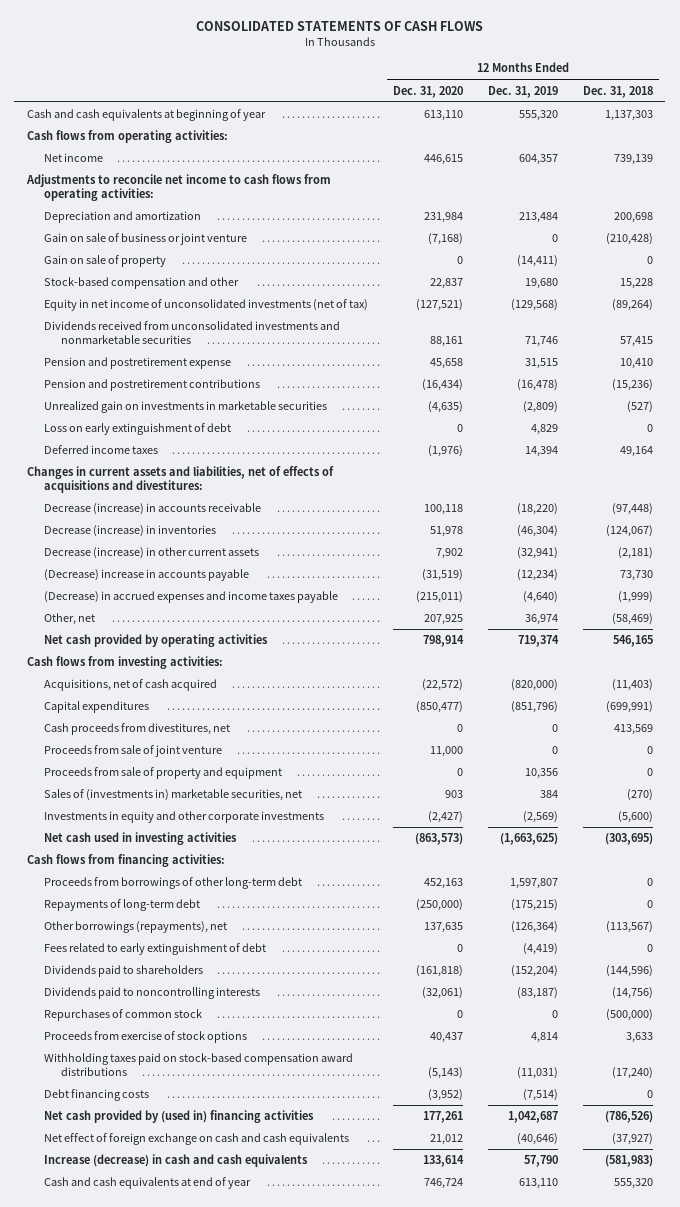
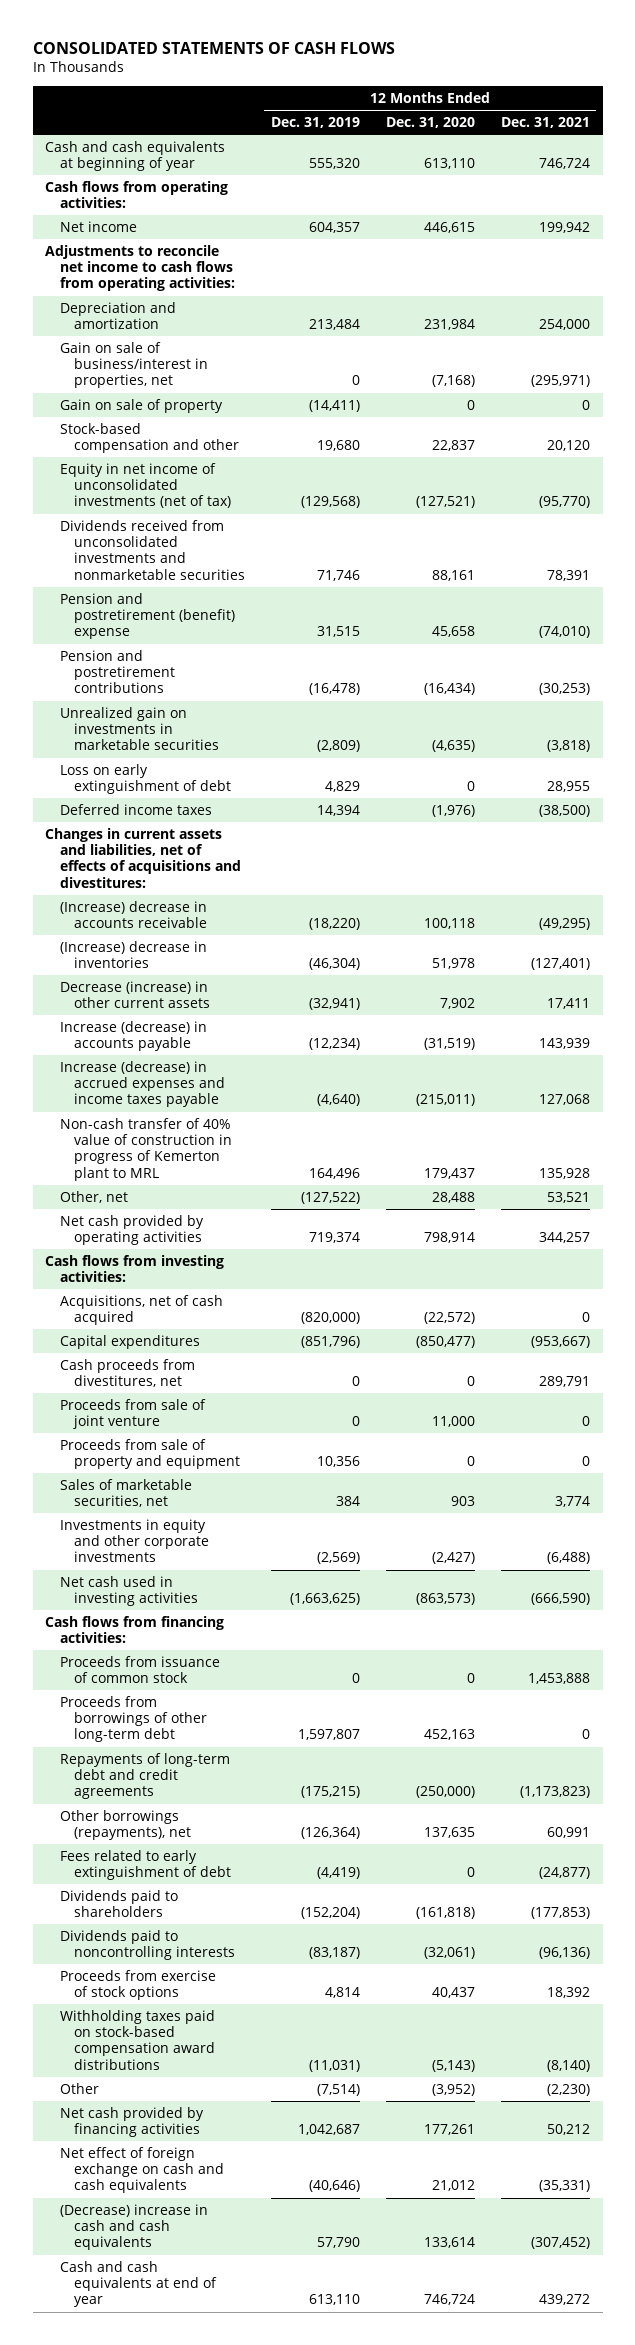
[582,85,653,98] Dec. 31, 2018 -> none
none -> [500,116,590,128] Dec. 31, 2021
[43,233,247,246] Gain on sale of business or joint venture -> [59,341,209,389] Gain on sale of business/interest in properties, net
[43,357,231,370] Pension and postretirement expense -> [59,592,236,640] Pension and postretirement (benefit) expense
[43,503,261,516] Decrease (increase) in accounts receivable -> [59,900,208,929] (Increase) decrease in accounts receivable
[43,525,216,538] Decrease (increase) in inventories -> [59,940,207,969] (Increase) decrease in inventories
[43,569,249,582] (Decrease) increase in accounts payable -> [59,1020,207,1052] Increase (decrease) in accounts payable
[43,591,338,604] (Decrease) in accrued expenses and income taxes payable -> [59,1060,226,1108] Increase (decrease) in accrued expenses and income taxes payable
none -> [59,1117,233,1181] Non-cash transfer of 40% value of construction in progress of Kemerton plant to MRL
[423,614,463,626] 207,925 -> [431,1191,475,1203] 28,488
[524,614,558,626] 36,974 -> [300,1191,360,1204] (127,522)
[43,789,302,802] Sales of (investments in) marketable securities, net -> [59,1478,192,1508] Sales of marketable securities, net
none -> [59,1655,220,1684] Proceeds from issuance of common stock
[43,899,200,912] Repayments of long-term debt -> [59,1752,230,1800] Repayments of long-term debt and credit agreements
[43,1009,202,1022] Repurchases of common stock -> none
[43,1089,149,1102] Debt financing costs -> [59,2082,99,2094] Other
[43,1110,314,1124] Net cash provided by (used in) financing activities -> [59,2106,204,2138] Net cash provided by financing activities
[43,1154,308,1168] Increase (decrease) in cash and cash equivalents -> [59,2203,208,2251] (Decrease) increase in cash and cash equivalents

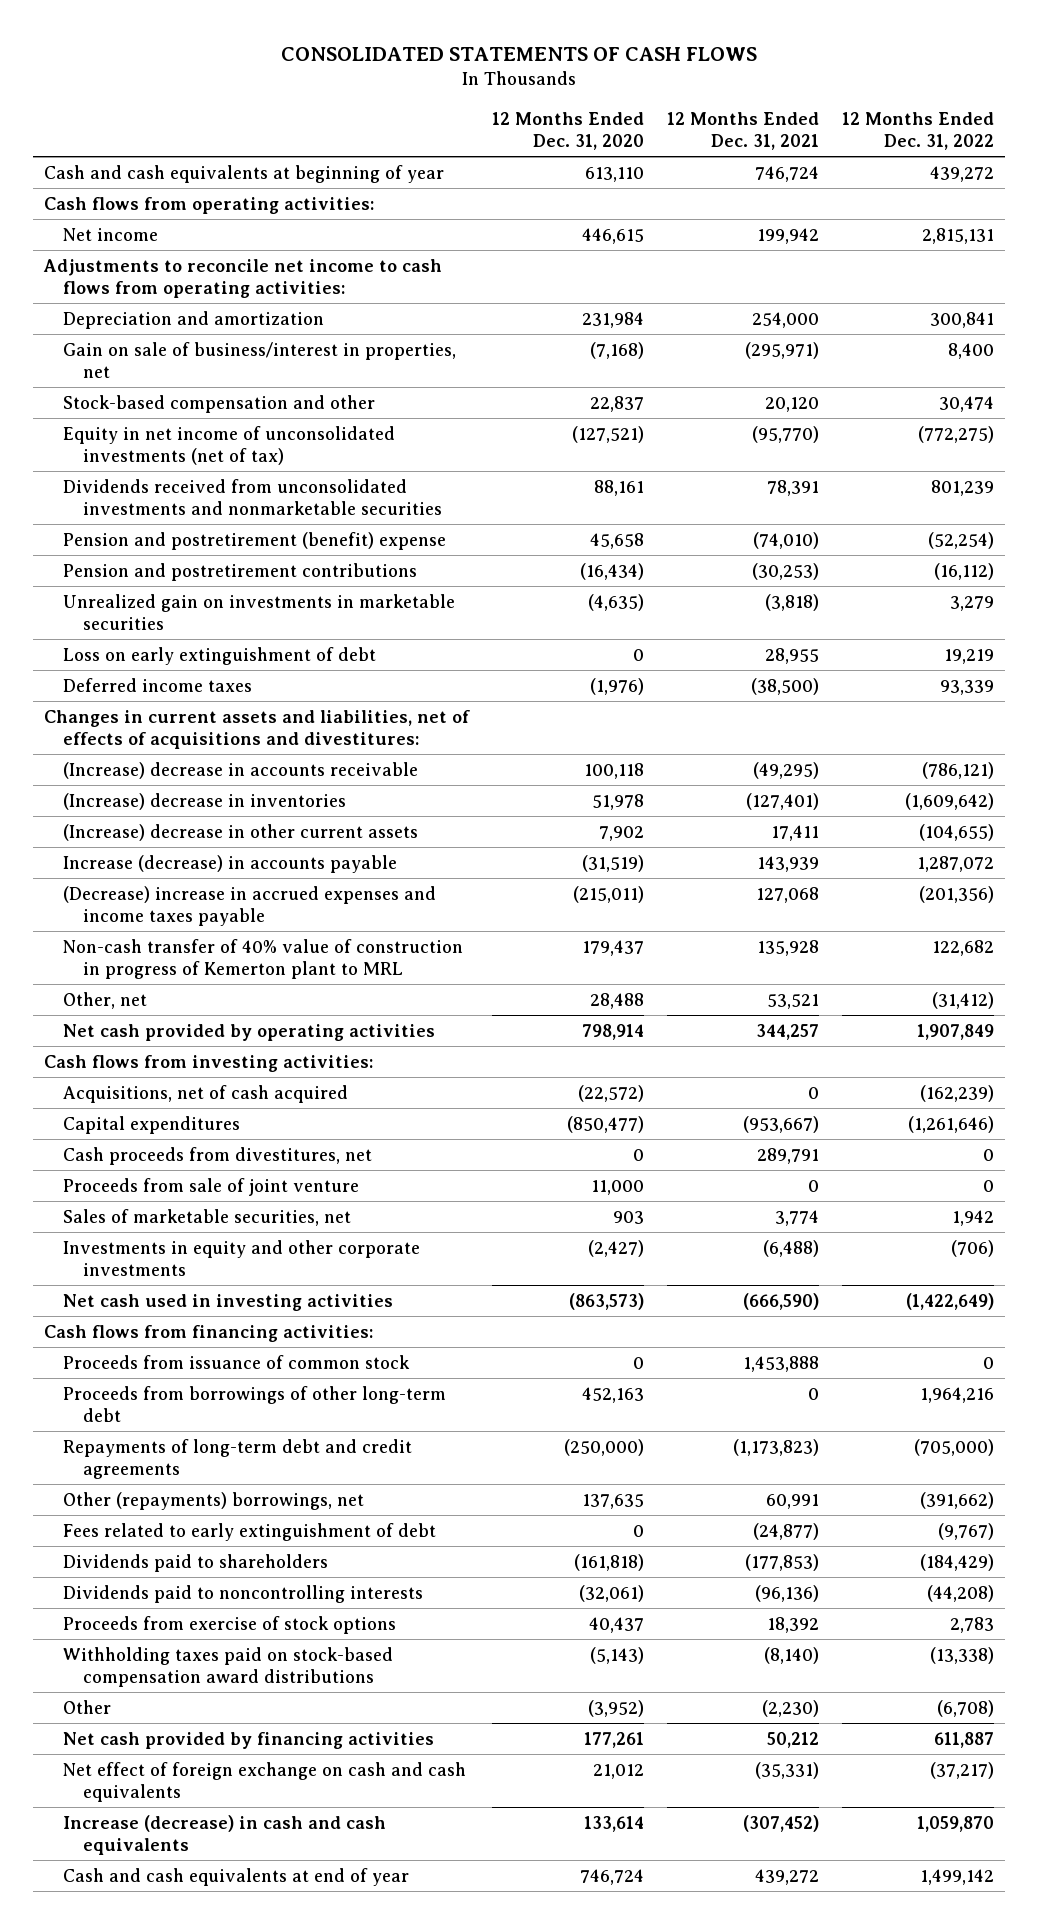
[270,116,360,128] Dec. 31, 2019 -> none
none -> [841,111,994,150] 12 Months Ended Dec. 31, 2022
[59,398,223,413] Gain on sale of property -> none
[59,980,211,1009] Decrease (increase) in other current assets -> [63,823,419,841] (Increase) decrease in other current assets
[59,1060,226,1108] Increase (decrease) in accrued expenses and income taxes payable -> [63,885,437,926] (Decrease) increase in accrued expenses and income taxes payable
[59,1438,241,1470] Proceeds from sale of property and equipment -> none
[59,1809,192,1841] Other borrowings (repayments), net -> [63,1491,365,1510] Other (repayments) borrowings, net
[59,2203,208,2251] (Decrease) increase in cash and cash equivalents -> [63,1814,387,1855] Increase (decrease) in cash and cash equivalents

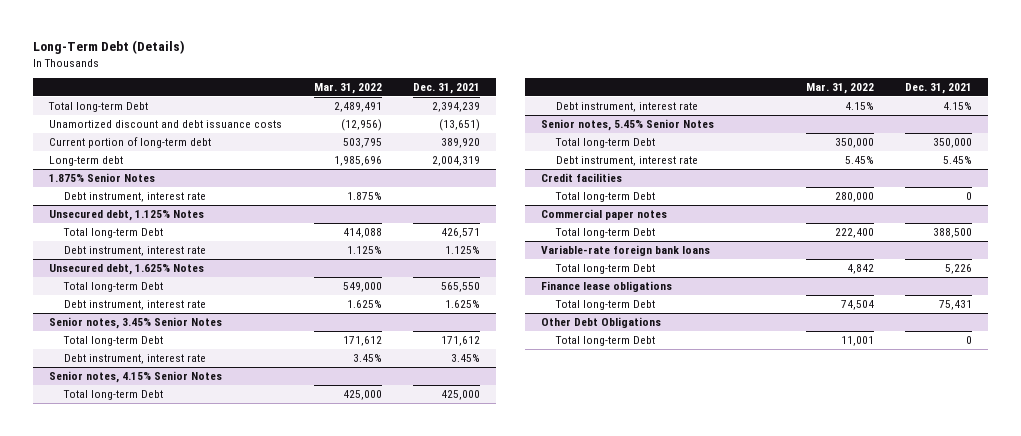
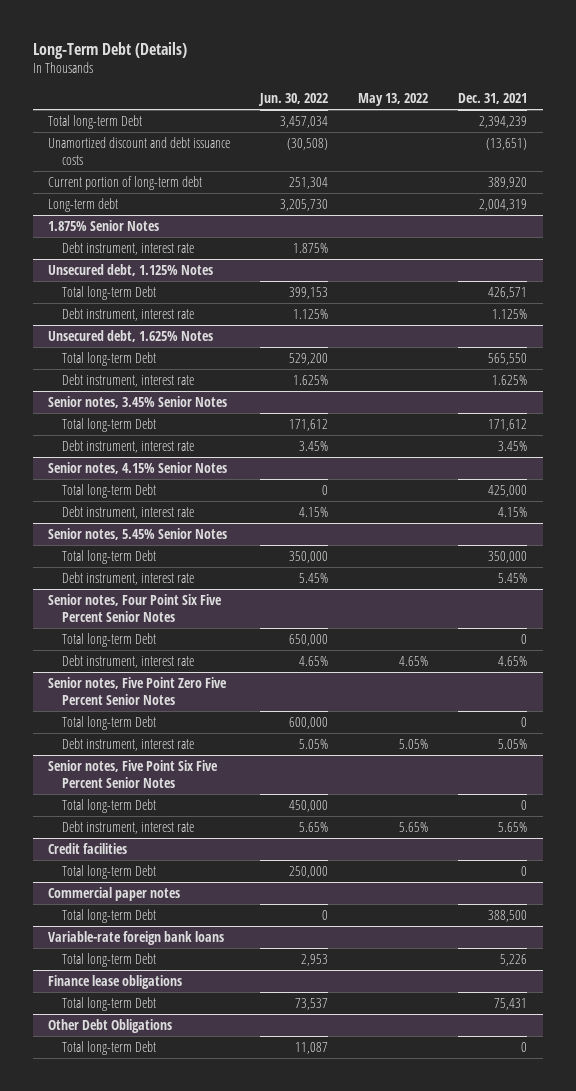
[313,83,382,95] Mar. 31, 2022 -> none
none -> [258,93,329,107] Jun. 30, 2022
none -> [358,93,429,107] May 13, 2022
none -> [48,594,223,622] Senior notes, Four Point Six Five Percent Senior Notes
none -> [62,633,157,648] Total long-term Debt
none -> [62,655,195,669] Debt instrument, interest rate
none -> [48,677,228,705] Senior notes, Five Point Zero Five Percent Senior Notes
none -> [62,716,157,731] Total long-term Debt
none -> [62,738,195,752] Debt instrument, interest rate
none -> [48,760,219,788] Senior notes, Five Point Six Five Percent Senior Notes
none -> [62,799,157,814] Total long-term Debt
none -> [62,821,195,835] Debt instrument, interest rate

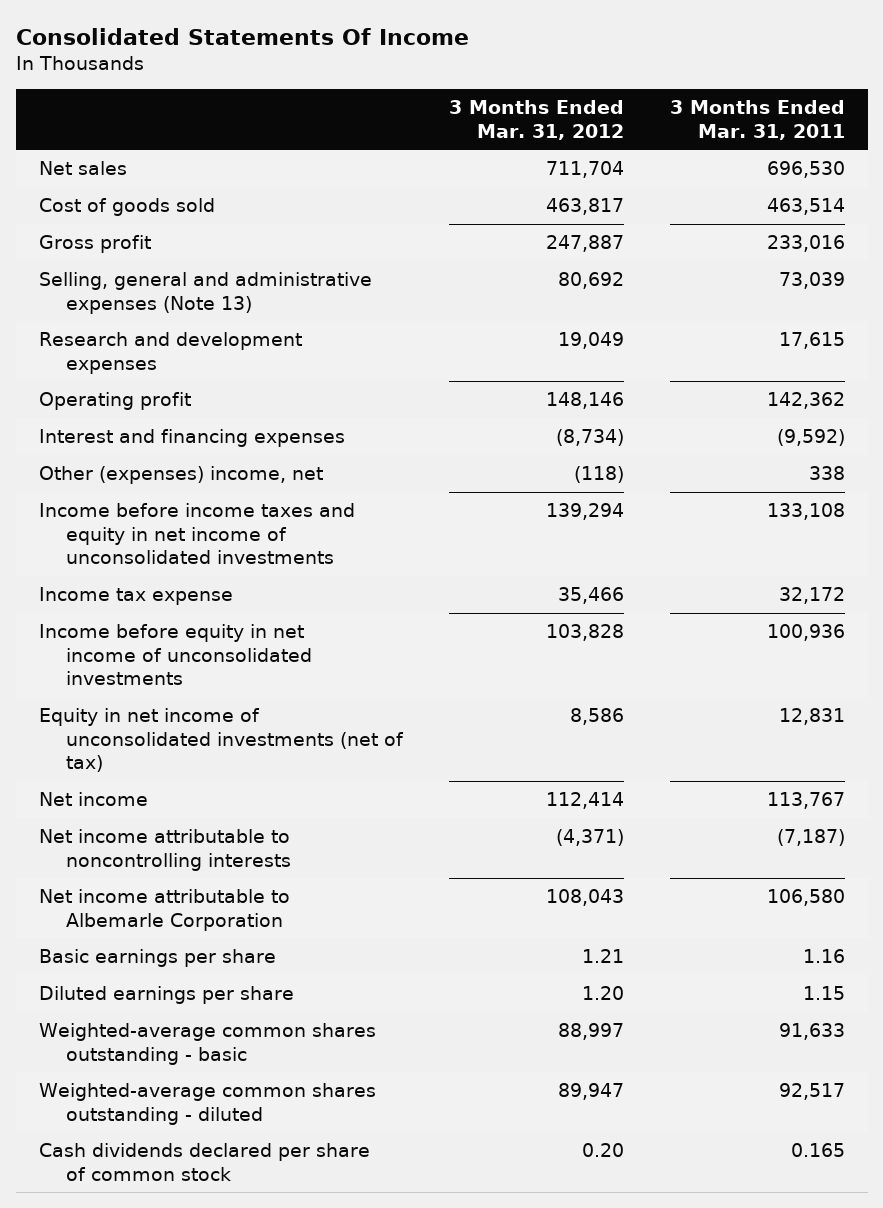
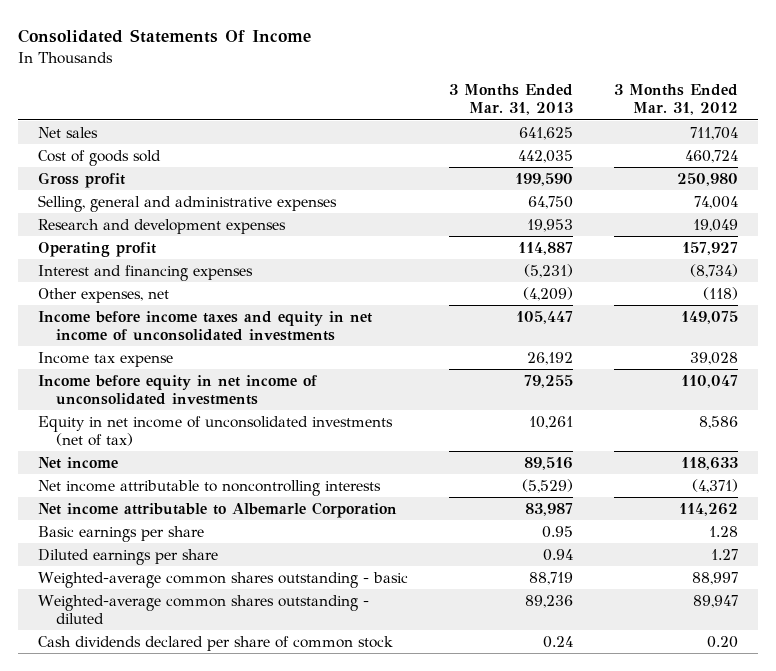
[669,100,845,140] 3 Months Ended Mar. 31, 2011 -> none
none -> [449,84,574,116] 3 Months Ended Mar. 31, 2013
[545,198,624,216] 463,817 -> [684,149,738,163] 460,724
[545,235,624,253] 247,887 -> [676,172,738,186] 250,980
[38,272,372,314] Selling, general and administrative expenses (Note 13) -> [38,194,338,212] Selling, general and administrative expenses
[557,272,624,290] 80,692 -> [693,195,738,209] 74,004
[545,392,624,410] 148,146 -> [681,241,738,255] 157,927
[38,466,323,485] Other (expenses) income, net -> [38,287,170,303] Other expenses, net
[545,503,624,521] 139,294 -> [680,310,738,324] 149,075
[557,587,624,605] 35,466 -> [689,351,738,365] 39,028
[545,624,624,642] 103,828 -> [680,374,738,388] 110,047
[545,792,624,810] 112,414 -> [680,456,738,470] 118,633
[545,889,624,907] 108,043 -> [678,502,738,516] 114,262
[581,949,624,964] 1.21 -> [708,525,738,537] 1.28
[581,986,624,1001] 1.20 -> [710,548,738,560] 1.27

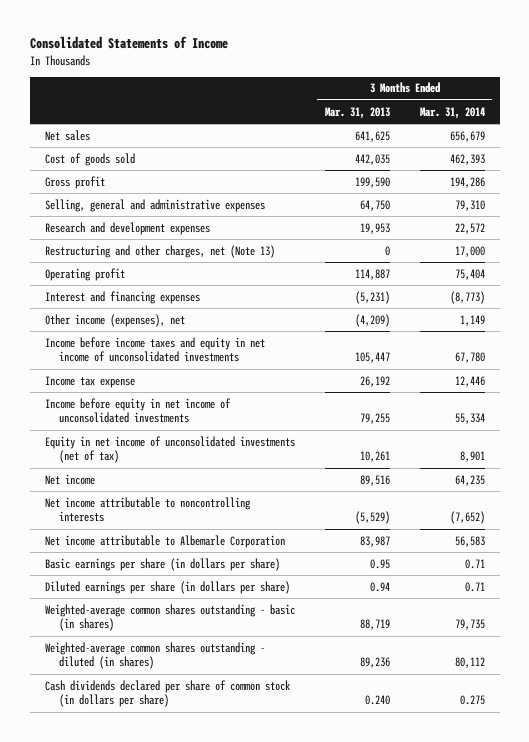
[18,29,312,44] Consolidated Statements Of Income -> [29,36,228,50] Consolidated Statements of Income
[613,84,738,116] 3 Months Ended Mar. 31, 2012 -> none
none -> [419,106,485,119] Mar. 31, 2014
none -> [44,244,275,258] Restructuring and other charges, net (Note 13)
[38,287,170,303] Other expenses, net -> [44,313,185,327] Other income (expenses), net
[38,525,205,542] Basic earnings per share -> [44,557,280,571] Basic earnings per share (in dollars per share)
[38,548,219,565] Diluted earnings per share -> [44,580,290,594] Diluted earnings per share (in dollars per share)
[38,571,409,588] Weighted-average common shares outstanding - basic -> [44,603,295,632] Weighted-average common shares outstanding - basic (in shares)
[38,594,370,625] Weighted-average common shares outstanding - diluted -> [44,641,265,670] Weighted-average common shares outstanding - diluted (in shares)
[38,635,394,651] Cash dividends declared per share of common stock -> [44,679,291,708] Cash dividends declared per share of common stock (in dollars per share)
[543,635,574,648] 0.24 -> [364,695,390,706] 0.240

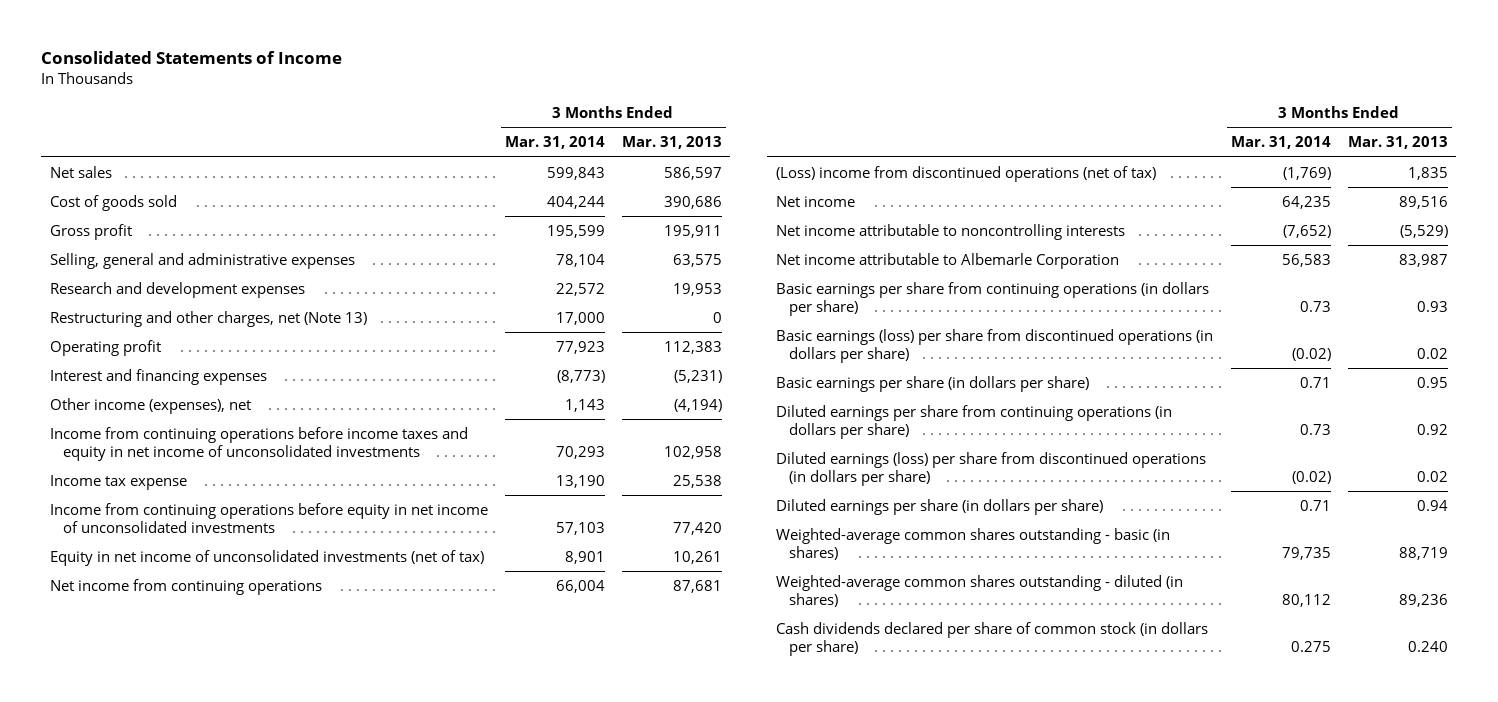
[354,130,390,142] 641,625 -> [663,166,722,180] 586,597
[449,130,485,142] 656,679 -> [546,166,605,180] 599,843
[354,153,390,165] 442,035 -> [663,195,722,209] 390,686
[449,153,485,165] 462,393 -> [546,195,605,209] 404,244
[354,176,390,188] 199,590 -> [663,224,722,238] 195,911
[449,176,485,188] 194,286 -> [546,224,605,238] 195,599
[359,199,390,211] 64,750 -> [672,253,722,267] 63,575
[454,199,485,211] 79,310 -> [555,253,605,267] 78,104
[354,268,390,280] 114,887 -> [663,340,722,354] 112,383
[454,268,485,280] 75,404 -> [555,340,605,354] 77,923
[354,313,390,327] (4,209) -> [673,398,722,412] (4,194)
[459,314,485,326] 1,149 -> [564,398,605,412] 1,143
[44,336,265,363] Income before income taxes and equity in net income of unconsolidated investments -> [49,426,468,461] Income from continuing operations before income taxes and equity in net income of unconsolidated investments
[354,352,390,364] 105,447 -> [663,445,722,459] 102,958
[454,352,485,364] 67,780 -> [555,445,605,459] 70,293
[359,375,390,387] 26,192 -> [672,474,722,488] 25,538
[454,375,485,387] 12,446 -> [555,474,605,488] 13,190
[44,397,231,424] Income before equity in net income of unconsolidated investments -> [49,502,488,533] Income from continuing operations before equity in net income of unconsolidated investments
[359,413,390,425] 79,255 -> [672,521,722,535] 77,420
[454,413,485,425] 55,334 -> [555,521,605,535] 57,103
none -> [49,578,322,595] Net income from continuing operations
none -> [775,165,1156,182] (Loss) income from discontinued operations (net of tax)
none -> [775,281,1209,316] Basic earnings per share from continuing operations (in dollars per share)
none -> [775,328,1213,363] Basic earnings (loss) per share from discontinued operations (in dollars per share)
none -> [775,404,1172,439] Diluted earnings per share from continuing operations (in dollars per share)
none -> [775,451,1206,486] Diluted earnings (loss) per share from discontinued operations (in dollars per share)

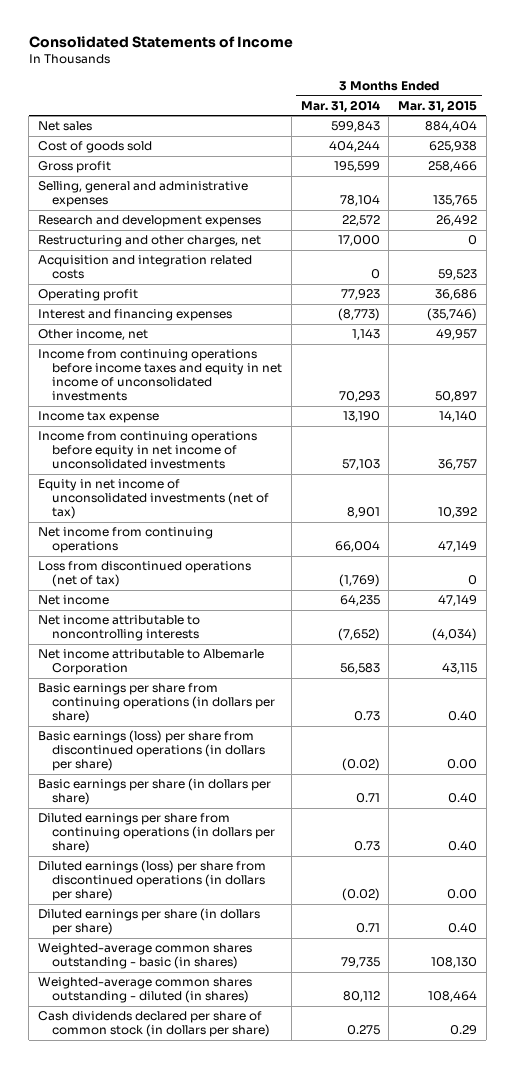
[621,136,722,150] Mar. 31, 2013 -> none
none -> [398,99,478,113] Mar. 31, 2015
[49,310,367,327] Restructuring and other charges, net (Note 13) -> [37,235,261,248] Restructuring and other charges, net
none -> [37,255,252,280] Acquisition and integration related costs
[49,397,251,414] Other income (expenses), net -> [37,329,148,341] Other income, net
[775,165,1156,182] (Loss) income from discontinued operations (net of tax) -> [37,561,251,588] Loss from discontinued operations (net of tax)

